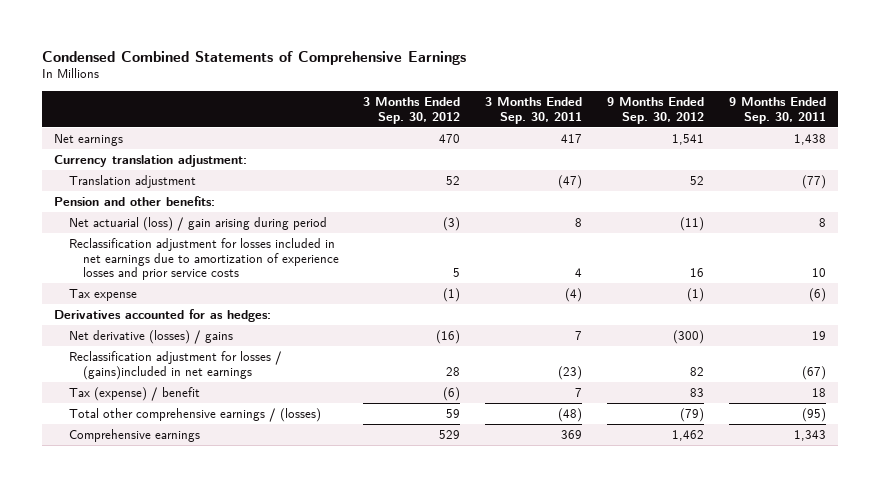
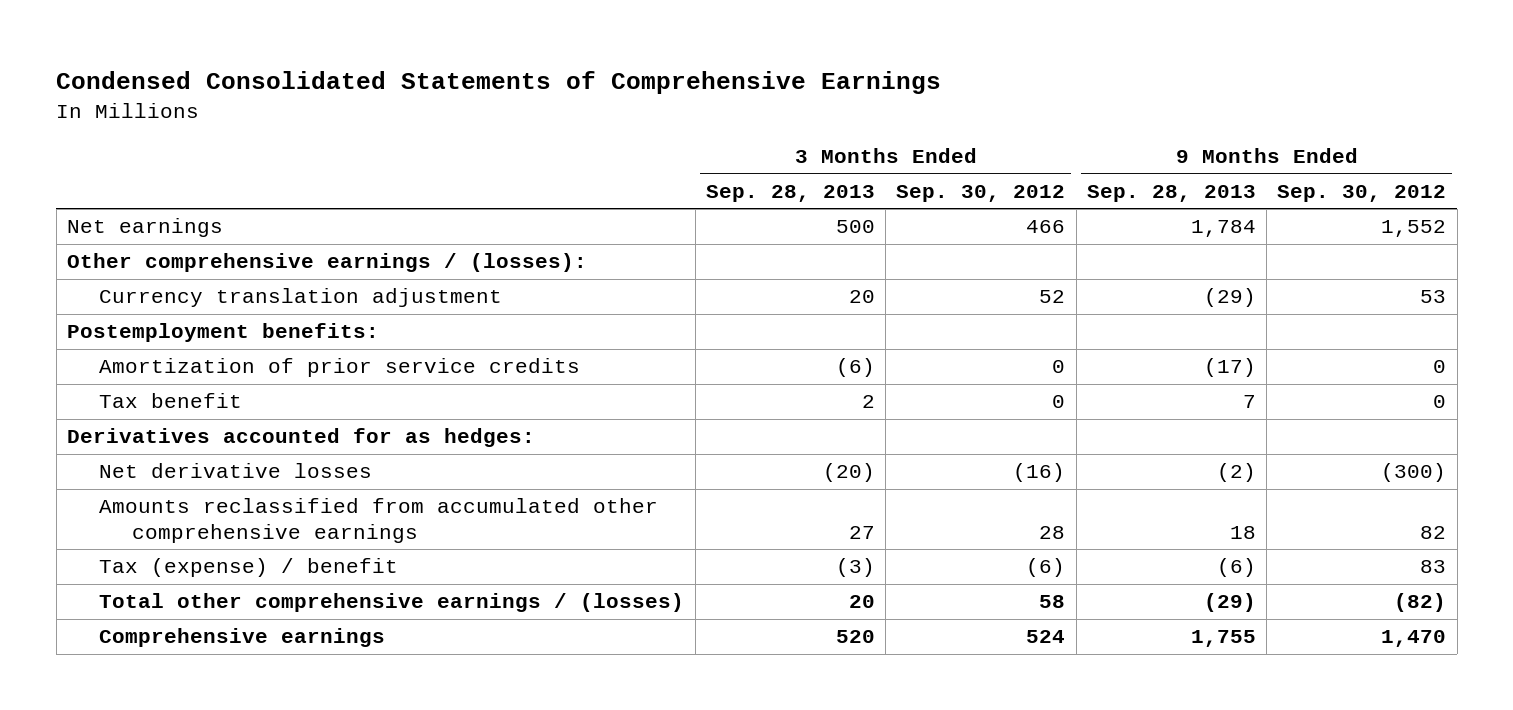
[41,50,466,65] Condensed Combined Statements of Comprehensive Earnings -> [56,71,942,95] Condensed Consolidated Statements of Comprehensive Earnings
[485,96,583,124] 3 Months Ended Sep. 30, 2011 -> none
[728,96,826,124] 9 Months Ended Sep. 30, 2011 -> none
none -> [705,184,875,202] Sep. 28, 2013
none -> [1086,184,1256,202] Sep. 28, 2013
[54,154,248,167] Currency translation adjustment: -> none
[54,195,216,206] Pension and other benefits: -> none
[68,216,327,231] Net actuarial (loss) / gain arising during period -> none
[68,237,339,281] Reclassification adjustment for losses included in net earnings due to amortization of experience losses and prior service costs -> none
[439,133,461,143] 470 -> [1026,220,1066,234] 466
[672,133,705,145] 1,541 -> [1381,220,1447,238] 1,552
none -> [67,253,588,273] Other comprehensive earnings / (losses):
[68,174,196,188] Translation adjustment -> [99,288,503,308] Currency translation adjustment
[690,175,705,185] 52 -> [1420,290,1447,304] 53
none -> [67,323,380,343] Postemployment benefits:
none -> [99,358,581,378] Amortization of prior service credits
[68,288,137,301] Tax expense -> [99,393,243,409] Tax benefit
[443,287,461,302] (1) -> [1052,395,1066,409] 0
[687,287,705,302] (1) -> [1433,395,1447,409] 0
[68,329,233,344] Net derivative (losses) / gains -> [99,463,373,479] Net derivative losses
[68,350,282,380] Reclassification adjustment for losses / (gains)included in net earnings -> [99,498,659,544] Amounts reclassified from accumulated other comprehensive earnings
[446,408,461,418] 59 -> [1039,595,1066,609] 58
[680,407,705,422] (79) -> [1394,593,1447,613] (82)
[439,429,461,439] 529 -> [1026,630,1066,644] 524
[672,429,705,441] 1,462 -> [1381,630,1447,648] 1,470

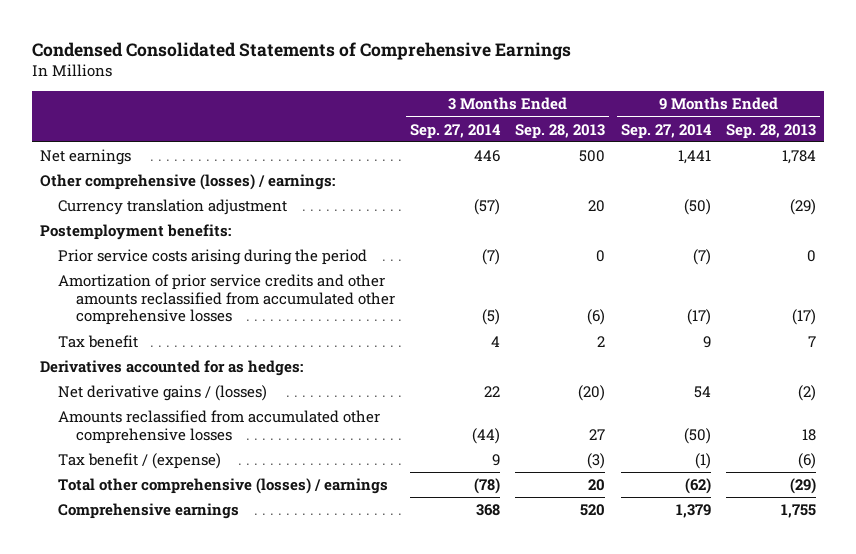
[896,184,1066,202] Sep. 30, 2012 -> none
[1277,184,1447,202] Sep. 30, 2012 -> none
none -> [410,123,502,139] Sep. 27, 2014
none -> [620,123,712,139] Sep. 27, 2014
[67,253,588,273] Other comprehensive earnings / (losses): -> [39,174,335,191] Other comprehensive (losses) / earnings:
none -> [57,249,367,266] Prior service costs arising during the period
[99,358,581,378] Amortization of prior service credits -> [57,274,395,326] Amortization of prior service credits and other amounts reclassified from accumulated other comprehensive losses
[99,463,373,479] Net derivative losses -> [57,385,267,402] Net derivative gains / (losses)
[99,498,659,544] Amounts reclassified from accumulated other comprehensive earnings -> [57,410,380,444] Amounts reclassified from accumulated other comprehensive losses
[99,558,399,578] Tax (expense) / benefit -> [57,453,221,470] Tax benefit / (expense)
[99,593,685,613] Total other comprehensive earnings / (losses) -> [57,478,388,495] Total other comprehensive (losses) / earnings

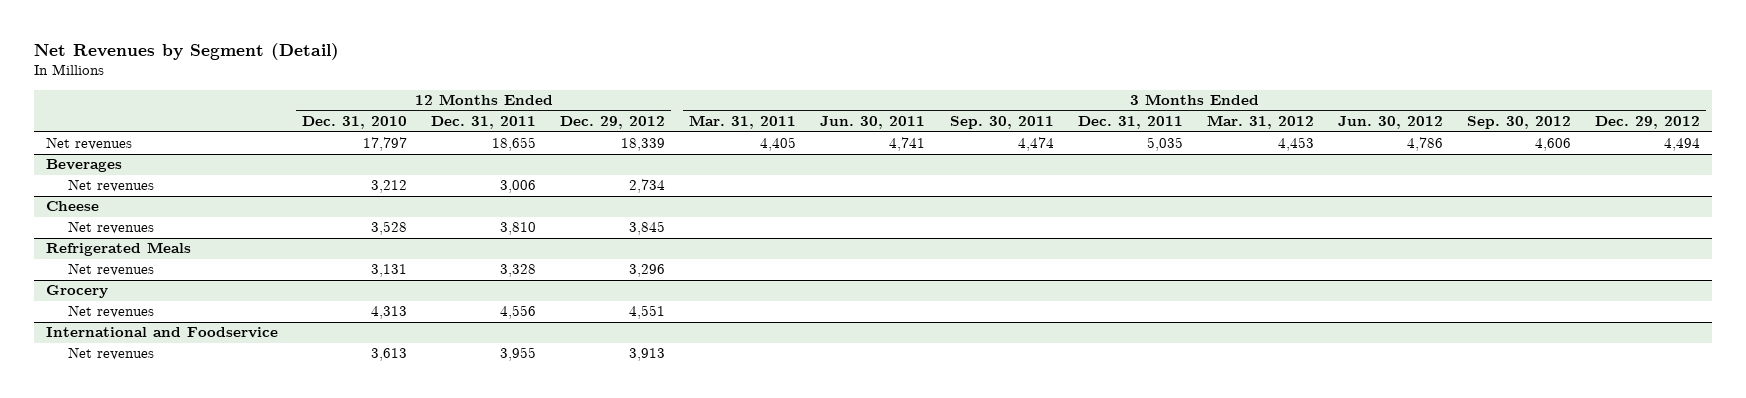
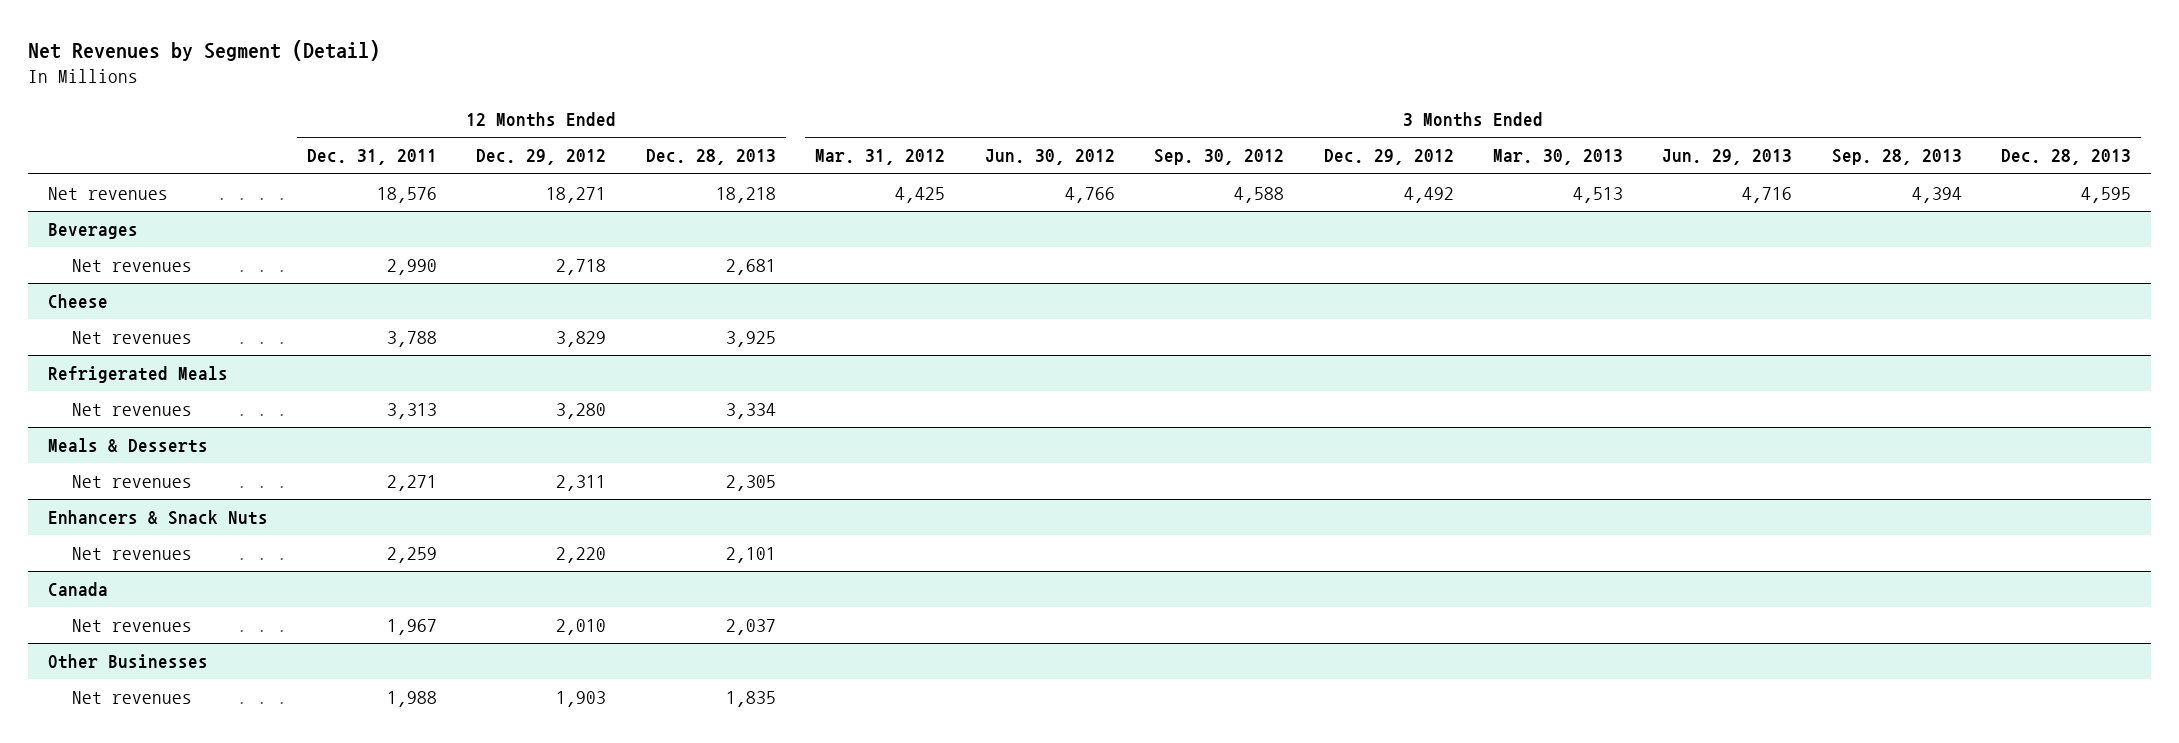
[302,116,408,130] Dec. 31, 2010 -> none
[689,115,797,130] Mar. 31, 2011 -> none
[820,116,926,130] Jun. 30, 2011 -> none
[949,116,1054,130] Sep. 30, 2011 -> none
[1077,116,1183,130] Dec. 31, 2011 -> none
none -> [645,149,776,166] Dec. 28, 2013
none -> [1492,149,1623,166] Mar. 30, 2013
none -> [1662,149,1793,166] Jun. 29, 2013
none -> [1831,149,1962,166] Sep. 28, 2013
none -> [2001,149,2132,166] Dec. 28, 2013
[492,137,537,152] 18,655 -> [376,187,437,204] 18,576
[621,138,666,152] 18,339 -> [546,187,607,204] 18,271
[1277,137,1314,152] 4,453 -> [895,187,946,204] 4,425
[1406,137,1443,152] 4,786 -> [1064,187,1115,204] 4,766
[1534,138,1571,152] 4,606 -> [1234,187,1285,204] 4,588
[1663,138,1700,152] 4,494 -> [1403,187,1454,204] 4,492
[500,180,537,194] 3,006 -> [386,259,437,276] 2,990
[629,179,666,194] 2,734 -> [556,259,607,276] 2,718
[500,222,537,236] 3,810 -> [386,331,437,348] 3,788
[629,221,666,236] 3,845 -> [556,331,607,348] 3,829
[46,285,109,299] Grocery -> none
[46,327,279,339] International and Foodservice -> none
[500,264,537,278] 3,328 -> [386,403,437,420] 3,313
[629,264,666,278] 3,296 -> [556,403,607,420] 3,280
none -> [47,438,208,454] Meals & Desserts
[500,305,537,320] 4,556 -> [386,475,437,492] 2,271
[629,305,666,320] 4,551 -> [556,475,607,492] 2,311
none -> [47,510,268,526] Enhancers & Snack Nuts
[500,347,537,362] 3,955 -> [386,547,437,564] 2,259
[629,348,666,362] 3,913 -> [556,547,607,564] 2,220
none -> [47,582,108,597] Canada
none -> [71,619,192,633] Net revenues
none -> [47,654,208,670] Other Businesses
none -> [71,691,192,705] Net revenues

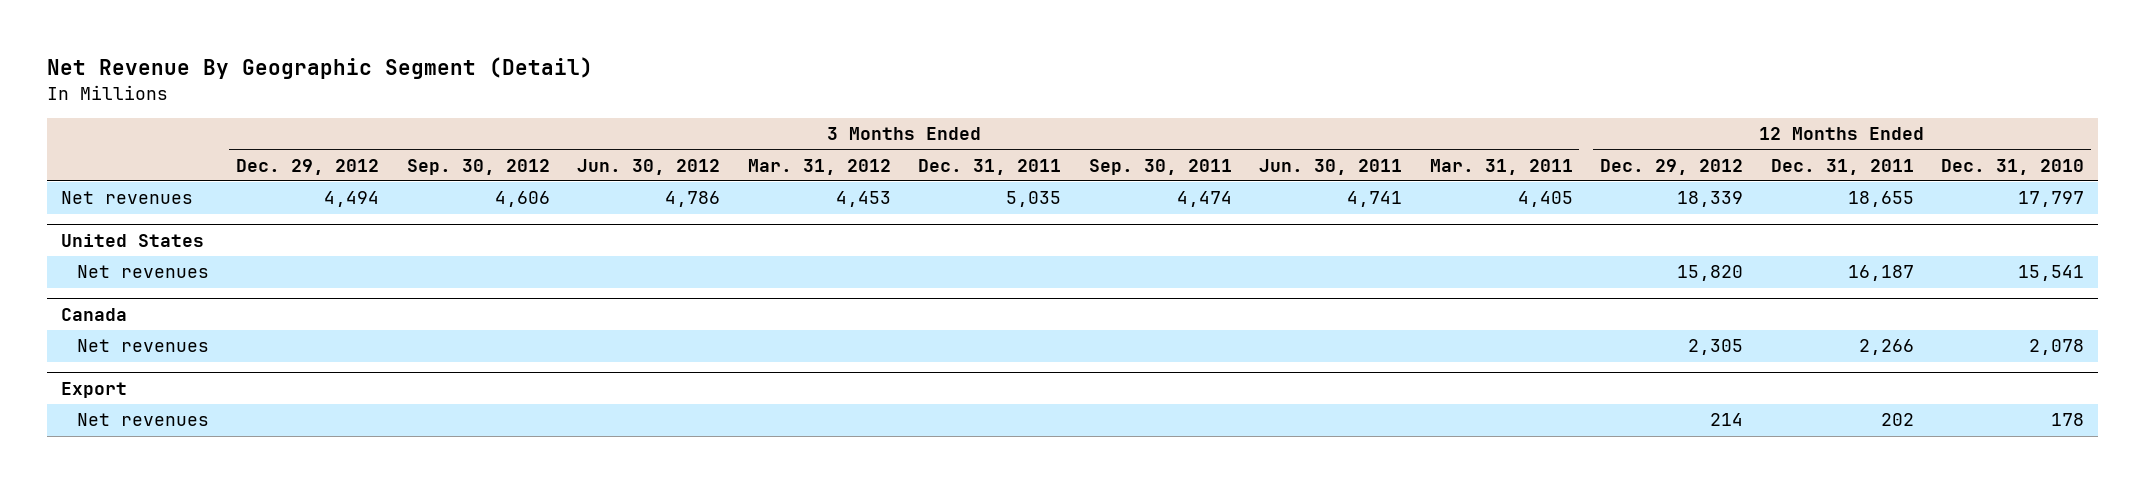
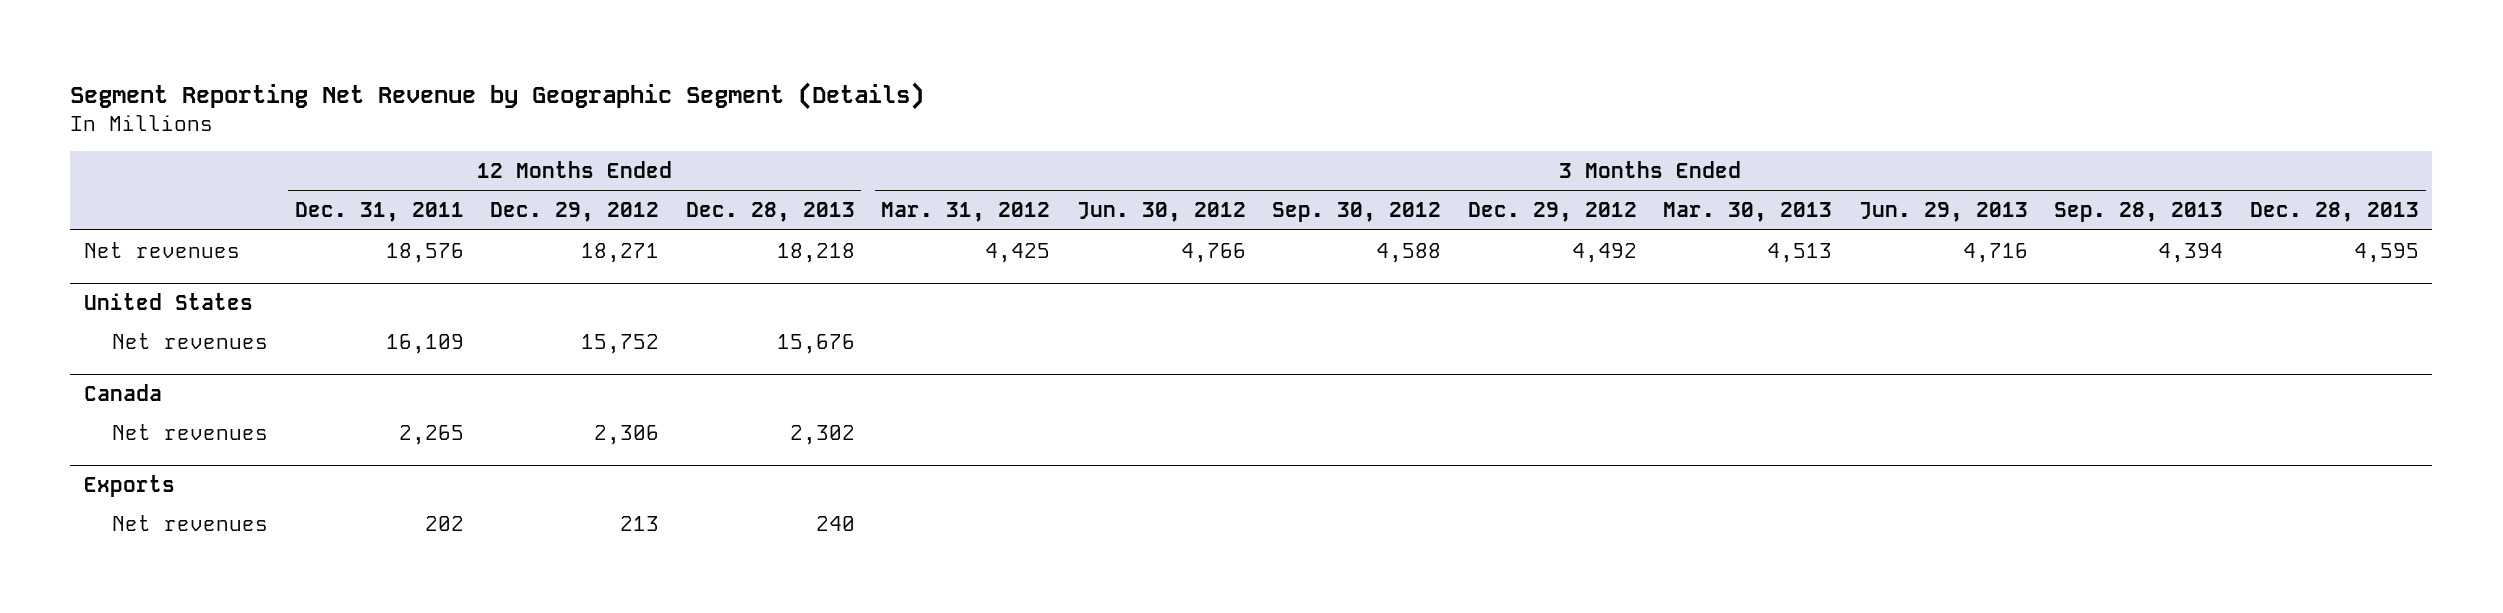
[47,57,594,80] Net Revenue By Geographic Segment (Detail) -> [70,81,925,110] Segment Reporting Net Revenue by Geographic Segment (Details)
[918,158,1062,175] Dec. 31, 2011 -> none
[1088,158,1232,175] Sep. 30, 2011 -> none
[1259,158,1403,175] Jun. 30, 2011 -> none
[1429,158,1573,175] Mar. 31, 2011 -> none
[1941,158,2085,175] Dec. 31, 2010 -> none
none -> [685,202,855,223] Dec. 28, 2013
none -> [1663,202,1833,223] Mar. 30, 2013
none -> [1858,202,2028,223] Jun. 29, 2013
none -> [2054,202,2224,223] Sep. 28, 2013
none -> [2250,202,2420,223] Dec. 28, 2013
[324,191,380,208] 4,494 -> [1571,242,1637,263] 4,492
[494,191,550,208] 4,606 -> [1376,242,1442,263] 4,588
[665,191,721,208] 4,786 -> [1180,242,1246,263] 4,766
[835,191,891,208] 4,453 -> [985,242,1051,263] 4,425
[1677,191,1744,208] 18,339 -> [581,242,660,263] 18,271
[1847,191,1914,208] 18,655 -> [385,242,464,263] 18,576
[1677,265,1744,282] 15,820 -> [581,333,660,354] 15,752
[1847,265,1914,282] 16,187 -> [385,333,464,354] 16,109
[1688,339,1744,356] 2,305 -> [594,424,660,445] 2,306
[1858,339,1914,356] 2,266 -> [398,424,464,445] 2,265
[60,382,127,399] Export -> [83,475,175,498] Exports
[1710,413,1744,427] 214 -> [620,515,660,531] 213

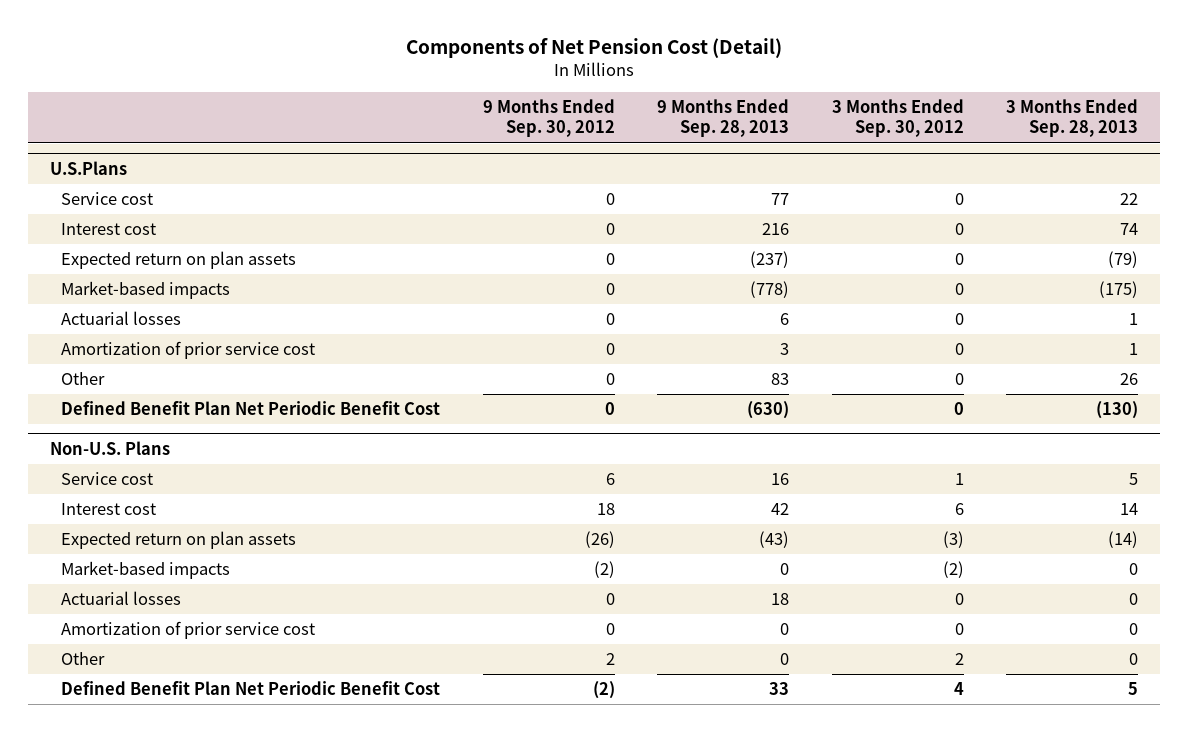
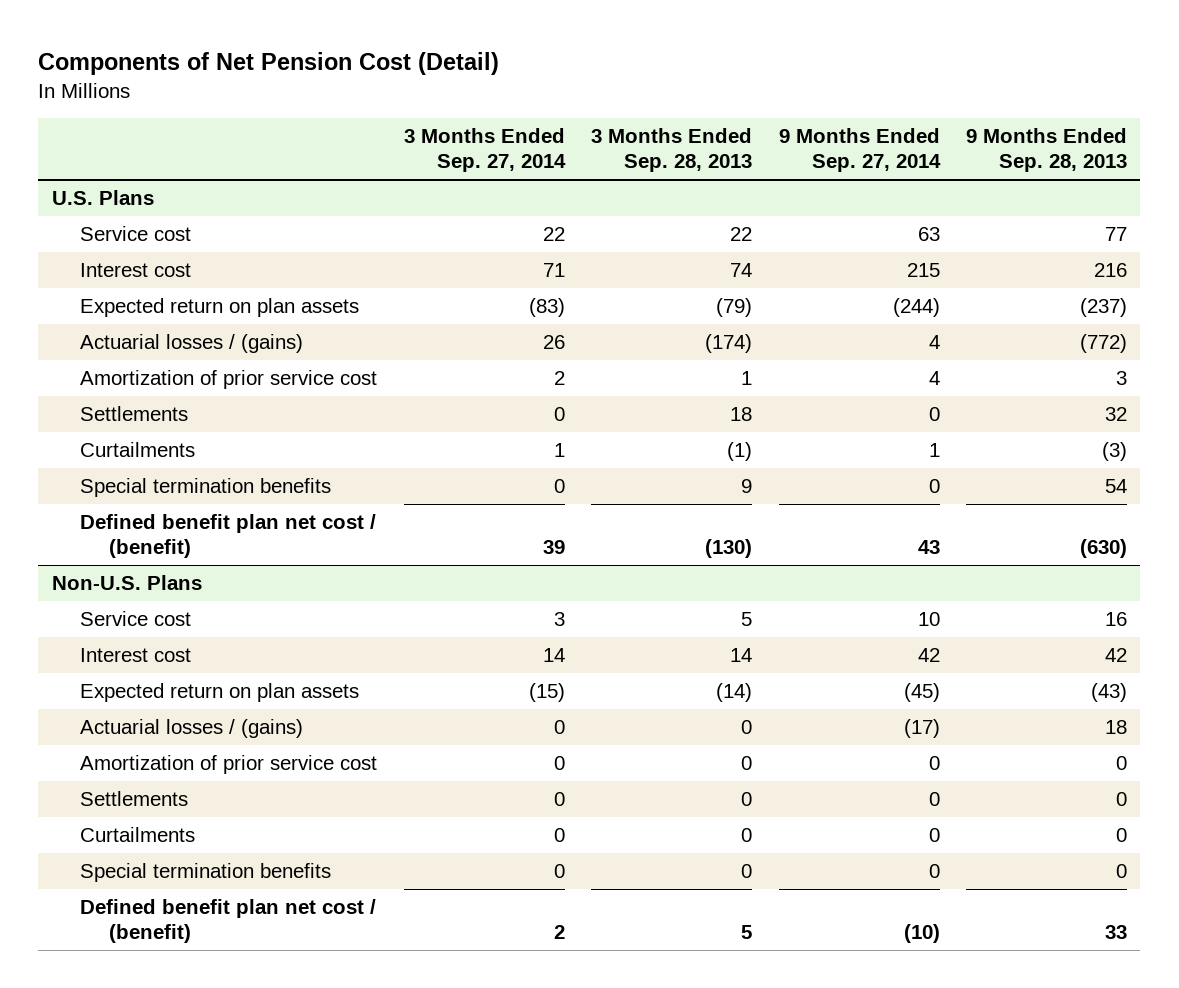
[482,99,615,138] 9 Months Ended Sep. 30, 2012 -> none
[831,99,964,138] 3 Months Ended Sep. 30, 2012 -> none
none -> [403,127,566,173] 3 Months Ended Sep. 27, 2014
none -> [778,127,941,173] 9 Months Ended Sep. 27, 2014
[49,161,127,176] U.S.Plans -> [51,189,154,205] U.S. Plans
[61,281,231,300] Market-based impacts -> none
[61,311,182,326] Actuarial losses -> [80,333,304,353] Actuarial losses / (gains)
[780,313,790,326] 6 -> [1080,333,1128,353] (772)
[1129,313,1139,326] 1 -> [705,333,753,353] (174)
[61,372,106,386] Other -> none
none -> [80,405,189,421] Settlements
none -> [80,441,196,457] Curtailments
none -> [80,477,332,497] Special termination benefits
[61,401,441,416] Defined Benefit Plan Net Periodic Benefit Cost -> [80,513,377,559] Defined benefit plan net cost / (benefit)
[61,561,231,580] Market-based impacts -> none
[61,591,182,606] Actuarial losses -> [80,718,304,738] Actuarial losses / (gains)
[61,652,106,666] Other -> none
none -> [80,790,189,806] Settlements
none -> [80,826,196,842] Curtailments
none -> [80,862,332,882] Special termination benefits
[61,681,441,696] Defined Benefit Plan Net Periodic Benefit Cost -> [80,898,377,944] Defined benefit plan net cost / (benefit)

